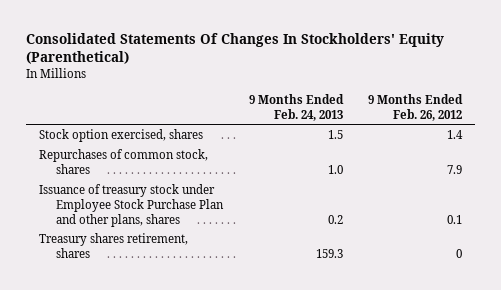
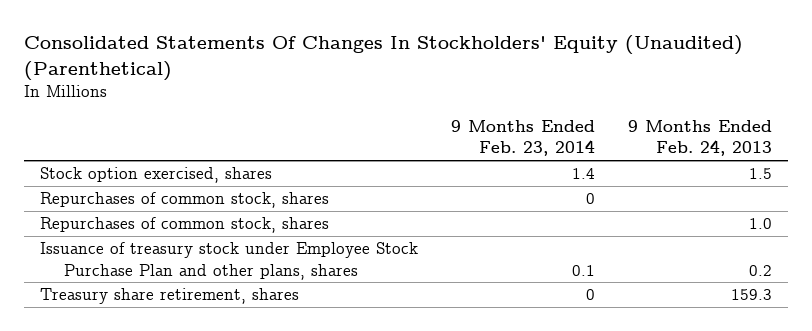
[26,33,445,65] Consolidated Statements Of Changes In Stockholders' Equity (Parenthetical) -> [23,35,743,81] Consolidated Statements Of Changes In Stockholders' Equity (Unaudited) (Parenthetical)
[367,93,463,121] 9 Months Ended Feb. 26, 2012 -> none
none -> [450,119,595,157] 9 Months Ended Feb. 23, 2014
none -> [40,192,330,209] Repurchases of common stock, shares
[38,233,188,258] Treasury shares retirement, shares -> [40,288,300,305] Treasury share retirement, shares

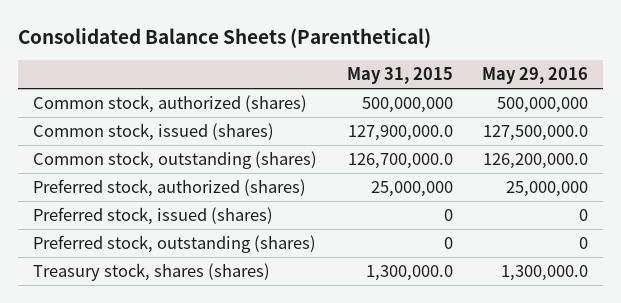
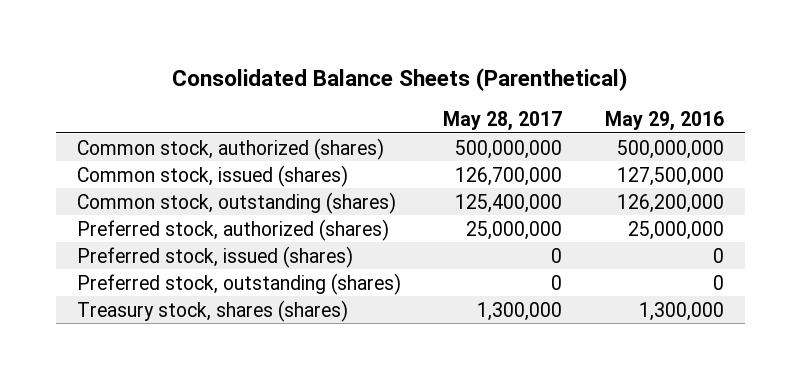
[346,67,453,85] May 31, 2015 -> none
none -> [443,111,563,132] May 28, 2017
[483,124,589,141] 127,500,000.0 -> [616,166,724,186] 127,500,000
[483,152,589,169] 126,200,000.0 -> [616,193,724,213] 126,200,000
[501,264,589,281] 1,300,000.0 -> [638,301,724,321] 1,300,000

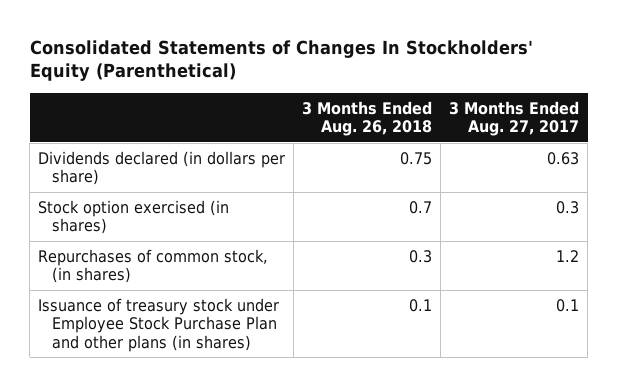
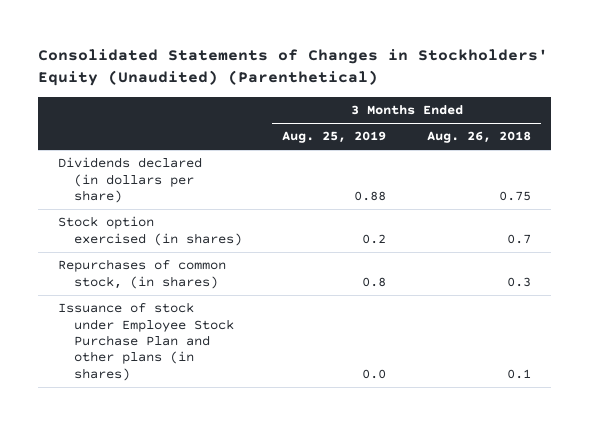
[29,39,533,82] Consolidated Statements of Changes In Stockholders' Equity (Parenthetical) -> [38,49,549,87] Consolidated Statements of Changes in Stockholders' Equity (Unaudited) (Parenthetical)
[449,100,580,137] 3 Months Ended Aug. 27, 2017 -> none
none -> [282,131,387,144] Aug. 25, 2019
[38,297,280,352] Issuance of treasury stock under Employee Stock Purchase Plan and other plans (in shares) -> [58,302,234,381] Issuance of stock under Employee Stock Purchase Plan and other plans (in shares)

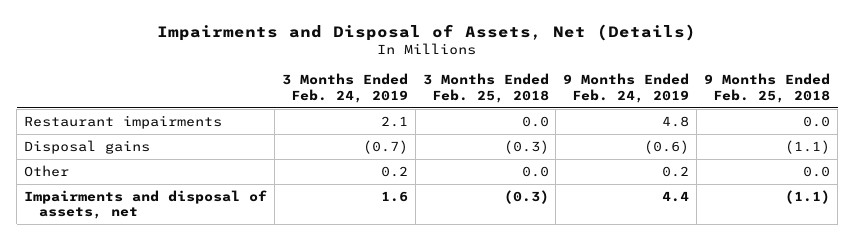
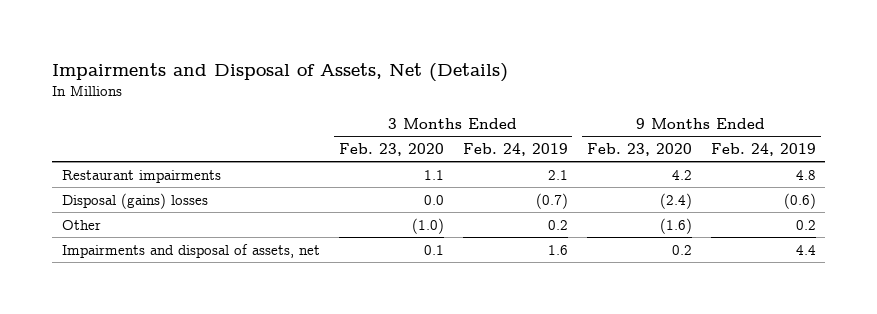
[422,73,549,103] 3 Months Ended Feb. 25, 2018 -> none
[704,73,831,103] 9 Months Ended Feb. 25, 2018 -> none
none -> [338,142,444,156] Feb. 23, 2020
none -> [586,142,692,156] Feb. 23, 2020
[23,139,150,154] Disposal gains -> [61,192,208,209] Disposal (gains) losses

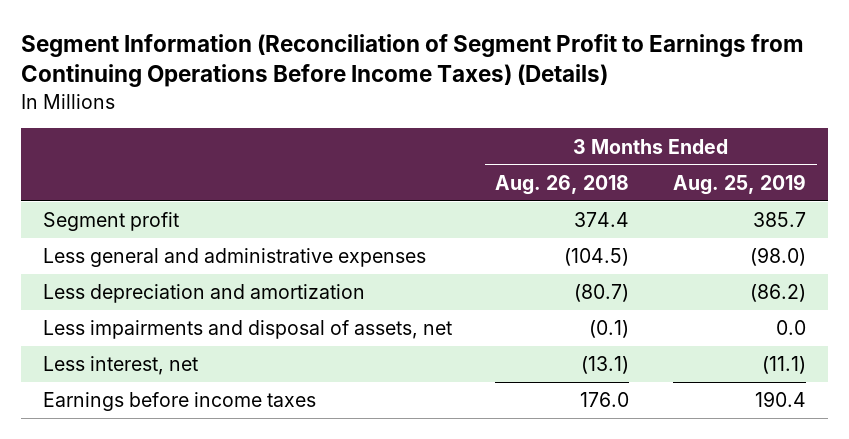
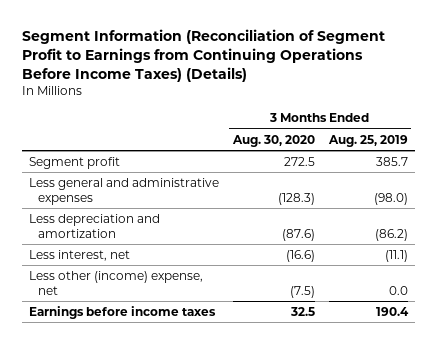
[495,174,630,195] Aug. 26, 2018 -> none
none -> [231,134,315,147] Aug. 30, 2020
[42,320,452,340] Less impairments and disposal of assets, net -> none
none -> [28,270,203,296] Less other (income) expense, net

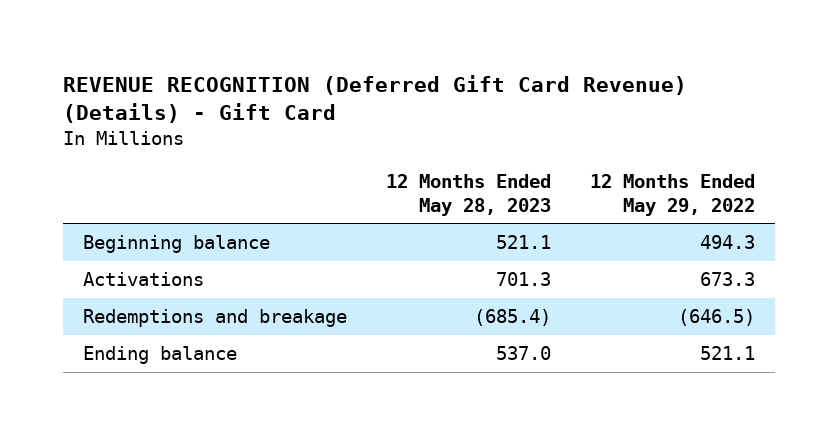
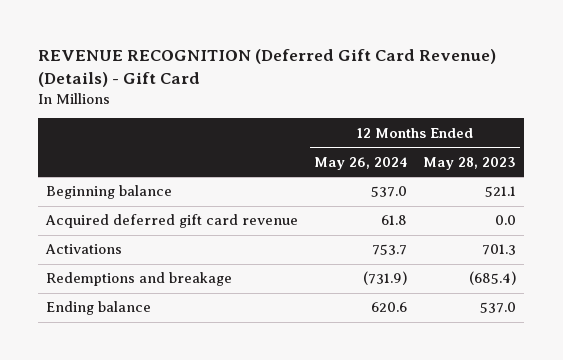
[590,174,756,216] 12 Months Ended May 29, 2022 -> none
none -> [314,156,408,170] May 26, 2024
none -> [45,214,299,229] Acquired deferred gift card revenue

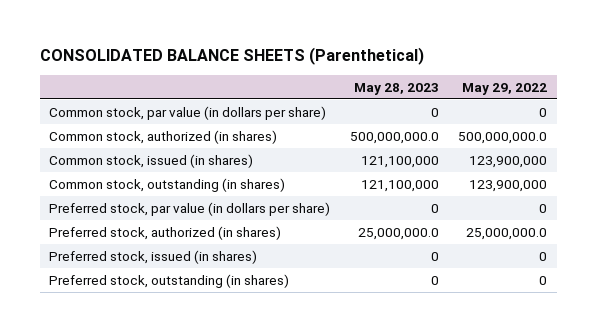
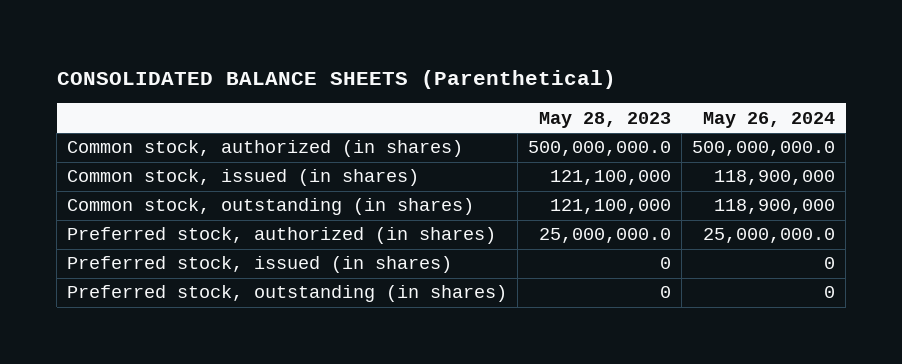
[462,82,548,95] May 29, 2022 -> none
none -> [703,111,836,128] May 26, 2024
[49,105,327,120] Common stock, par value (in dollars per share) -> none
[49,201,331,216] Preferred stock, par value (in dollars per share) -> none

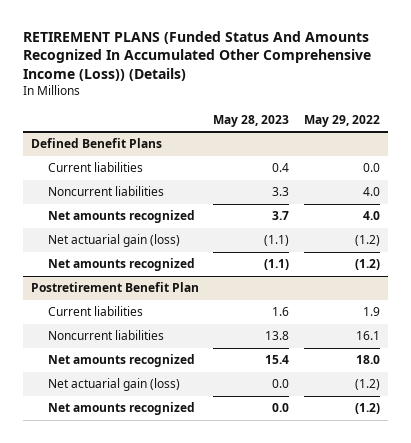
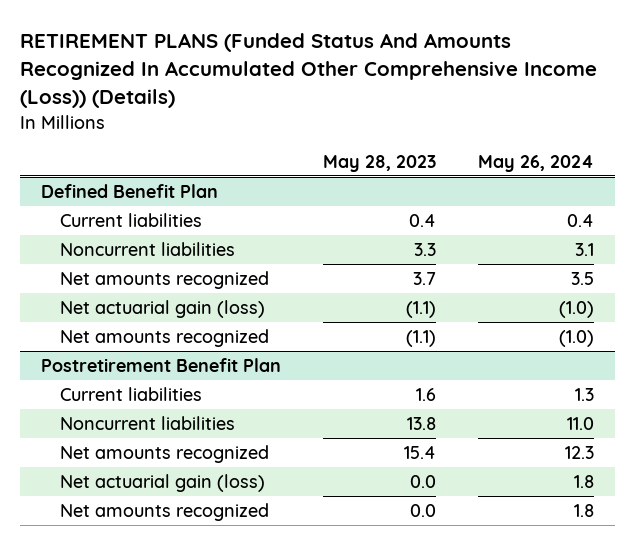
[304,114,381,127] May 29, 2022 -> none
none -> [478,154,595,172] May 26, 2024
[30,138,162,149] Defined Benefit Plans -> [41,183,219,198] Defined Benefit Plan

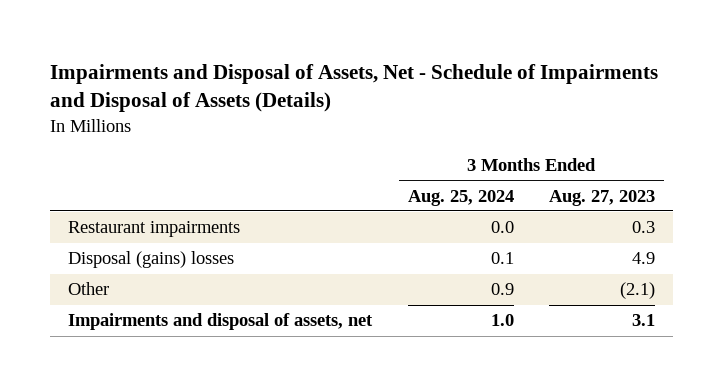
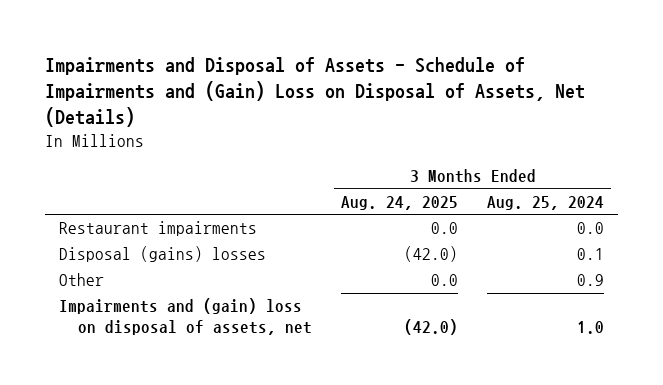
[50,63,659,112] Impairments and Disposal of Assets, Net - Schedule of Impairments and Disposal of Assets (Details) -> [44,56,585,127] Impairments and Disposal of Assets - Schedule of Impairments and (Gain) Loss on Disposal of Assets, Net (Details)
[549,189,656,206] Aug. 27, 2023 -> none
none -> [341,195,459,210] Aug. 24, 2025
[68,313,374,331] Impairments and disposal of assets, net -> [59,298,313,336] Impairments and (gain) loss on disposal of assets, net

